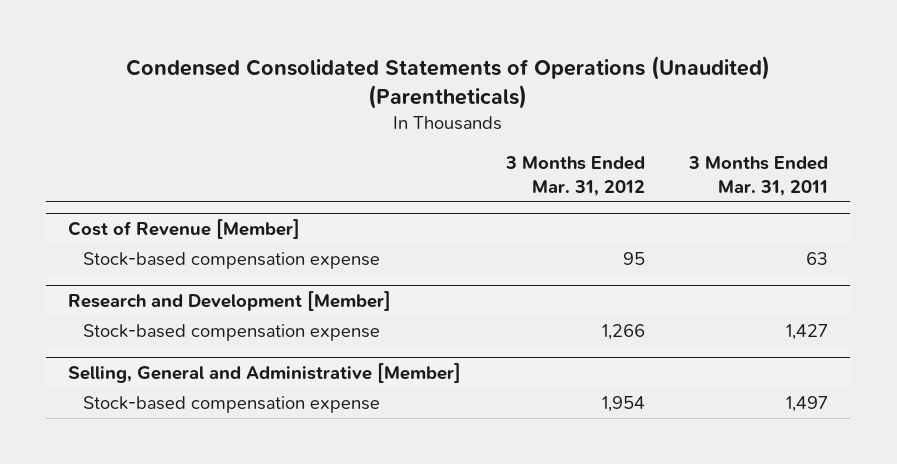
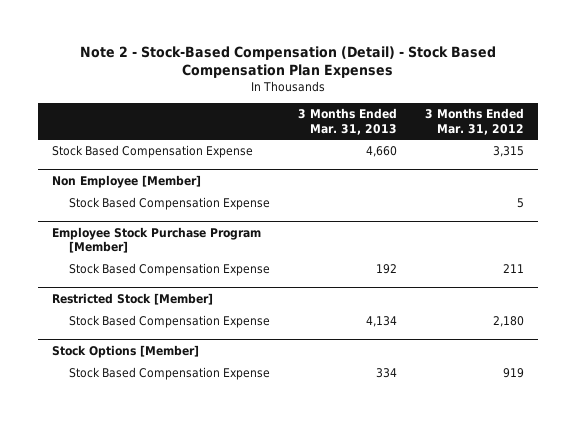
[126,56,771,110] Condensed Consolidated Statements of Operations (Unaudited) (Parentheticals) -> [79,45,496,78] Note 2 - Stock-Based Compensation (Detail) - Stock Based Compensation Plan Expenses
[688,156,829,196] 3 Months Ended Mar. 31, 2011 -> none
none -> [297,108,397,135] 3 Months Ended Mar. 31, 2013
[68,219,301,240] Cost of Revenue [Member] -> none
[68,291,392,312] Research and Development [Member] -> none
[68,363,462,384] Selling, General and Administrative [Member] -> none
[83,252,381,270] Stock-based compensation expense -> [52,145,254,159] Stock Based Compensation Expense
[622,252,645,266] 95 -> [492,146,524,158] 3,315
none -> [52,174,202,188] Non Employee [Member]
[83,324,381,342] Stock-based compensation expense -> [69,197,271,211] Stock Based Compensation Expense
[601,324,645,341] 1,266 -> [516,198,524,209] 5
none -> [52,226,262,254] Employee Stock Purchase Program [Member]
[83,396,381,414] Stock-based compensation expense -> [69,263,271,277] Stock Based Compensation Expense
[601,396,645,413] 1,954 -> [502,264,524,274] 211
none -> [52,292,214,305] Restricted Stock [Member]
none -> [69,315,271,329] Stock Based Compensation Expense
none -> [52,344,200,358] Stock Options [Member]
none -> [69,367,271,381] Stock Based Compensation Expense

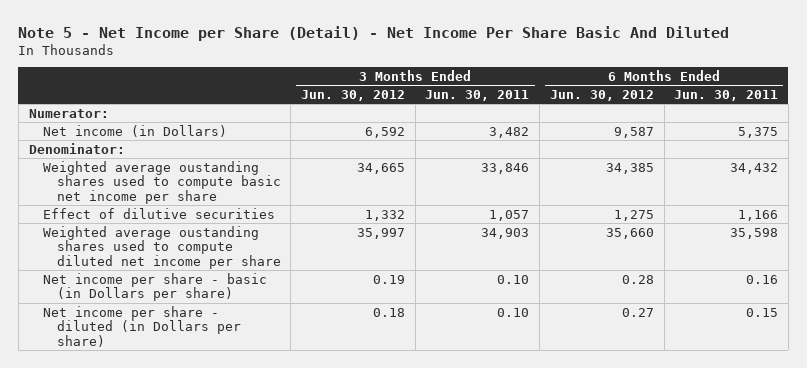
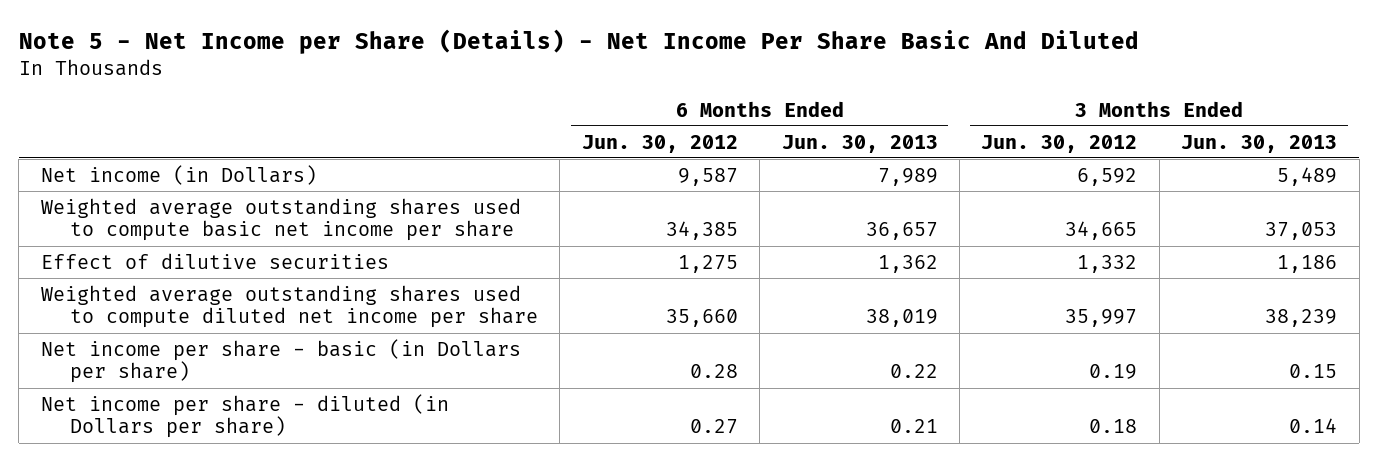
[18,25,730,41] Note 5 - Net Income per Share (Detail) - Net Income Per Share Basic And Diluted -> [18,28,1139,54] Note 5 - Net Income per Share (Details) - Net Income Per Share Basic And Diluted
[425,89,530,101] Jun. 30, 2011 -> none
[674,89,779,101] Jun. 30, 2011 -> none
none -> [781,134,938,153] Jun. 30, 2013
none -> [1181,134,1338,153] Jun. 30, 2013
[28,108,109,118] Numerator: -> none
[28,142,125,154] Denominator: -> none
[42,160,281,204] Weighted average oustanding shares used to compute basic net income per share -> [40,197,521,242] Weighted average outstanding shares used to compute basic net income per share
[42,225,281,269] Weighted average oustanding shares used to compute diluted net income per share -> [40,284,538,329] Weighted average outstanding shares used to compute diluted net income per share

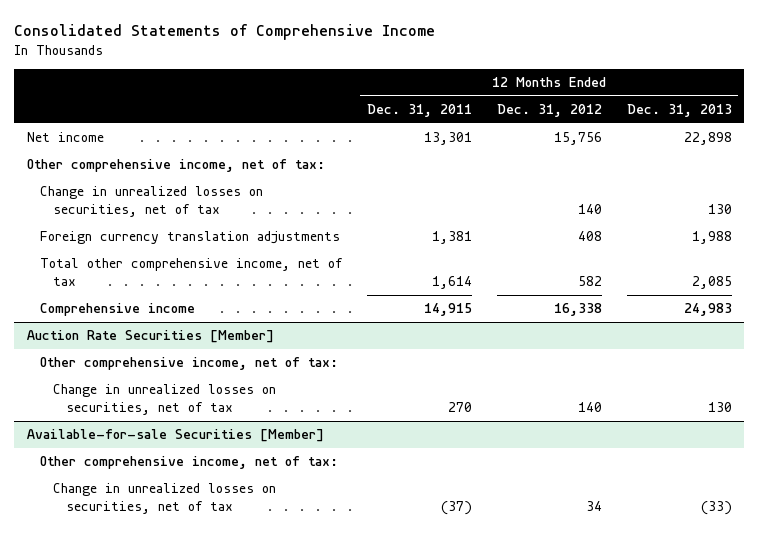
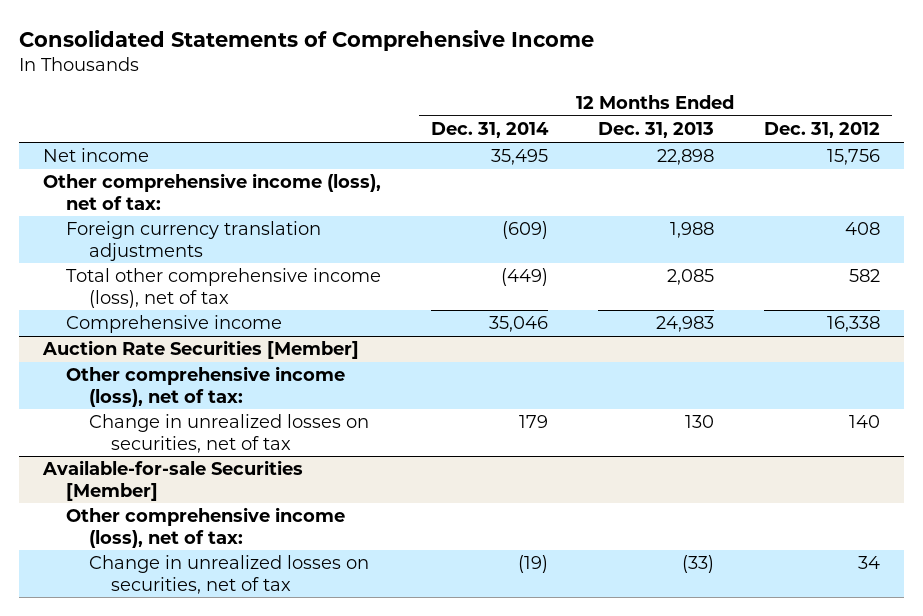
[366,104,472,118] Dec. 31, 2011 -> none
none -> [431,122,550,139] Dec. 31, 2014
[39,186,263,218] Change in unrealized losses on securities, net of tax -> none
[26,159,325,173] Other comprehensive income, net of tax: -> [43,173,382,210] Other comprehensive income (loss), net of tax:
[39,258,343,287] Total other comprehensive income, net of tax -> [66,268,382,308] Total other comprehensive income (loss), net of tax
[39,357,338,371] Other comprehensive income, net of tax: -> [66,366,346,407] Other comprehensive income (loss), net of tax:
[39,456,338,470] Other comprehensive income, net of tax: -> [66,507,346,548] Other comprehensive income (loss), net of tax:

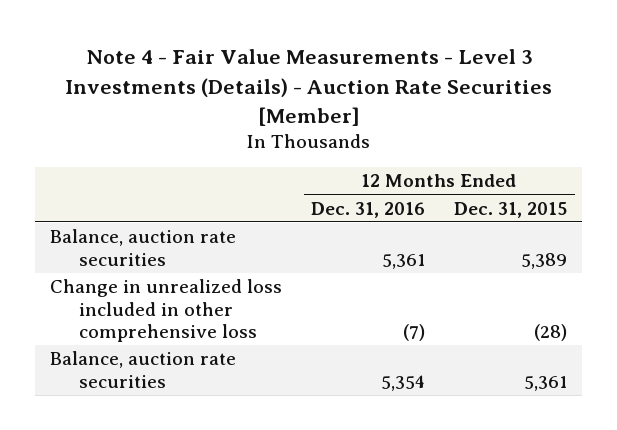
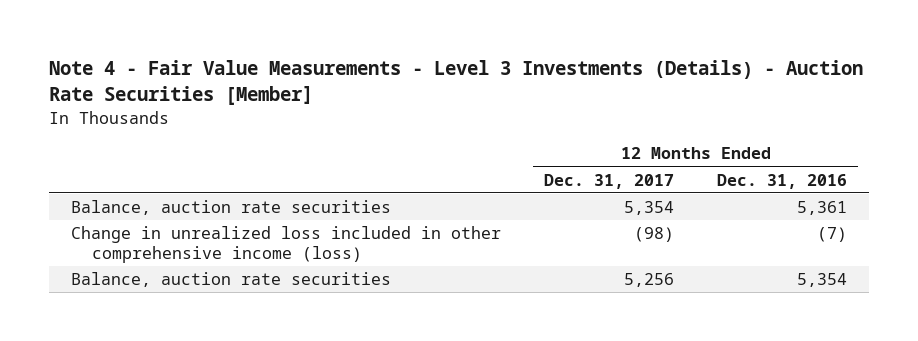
[454,201,568,218] Dec. 31, 2015 -> none
none -> [543,173,674,189] Dec. 31, 2017
[49,279,282,343] Change in unrealized loss included in other comprehensive loss -> [70,226,501,263] Change in unrealized loss included in other comprehensive income (loss)

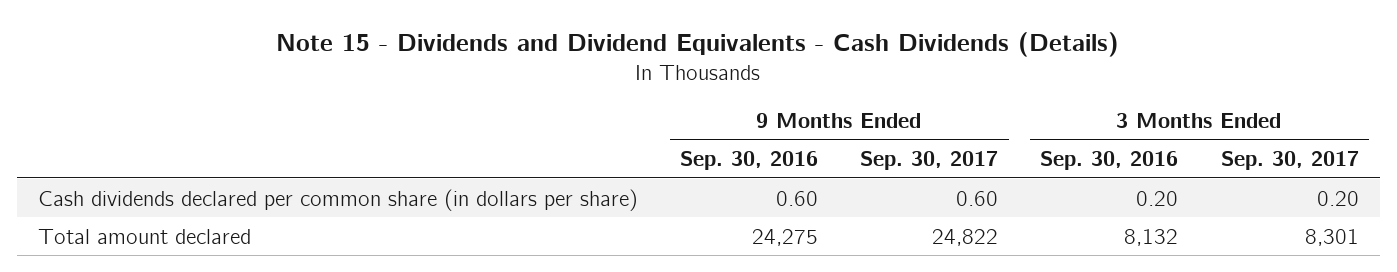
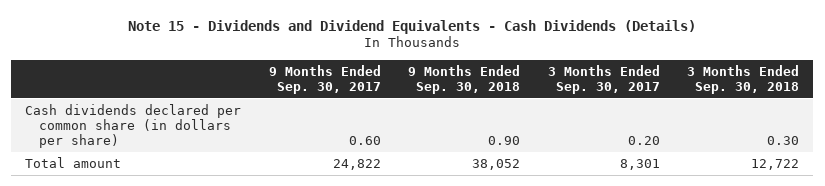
[680,151,819,171] Sep. 30, 2016 -> none
[1040,151,1179,171] Sep. 30, 2016 -> none
none -> [408,64,521,94] 9 Months Ended Sep. 30, 2018
none -> [687,64,800,94] 3 Months Ended Sep. 30, 2018
[38,228,252,244] Total amount declared -> [25,157,122,169] Total amount

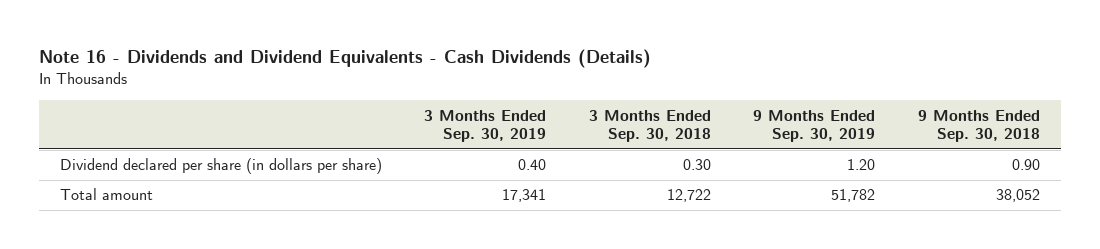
[128,19,697,34] Note 15 - Dividends and Dividend Equivalents - Cash Dividends (Details) -> [38,49,651,69] Note 16 - Dividends and Dividend Equivalents - Cash Dividends (Details)
[268,64,381,94] 9 Months Ended Sep. 30, 2017 -> none
[547,64,660,94] 3 Months Ended Sep. 30, 2017 -> none
none -> [424,109,547,143] 3 Months Ended Sep. 30, 2019
none -> [753,109,876,143] 9 Months Ended Sep. 30, 2019
[25,104,242,149] Cash dividends declared per common share (in dollars per share) -> [59,158,382,175] Dividend declared per share (in dollars per share)

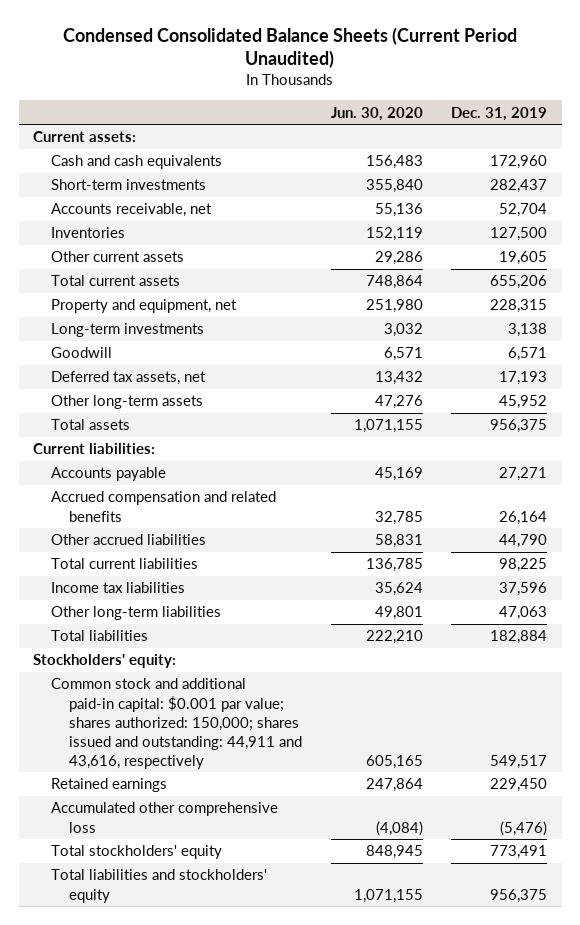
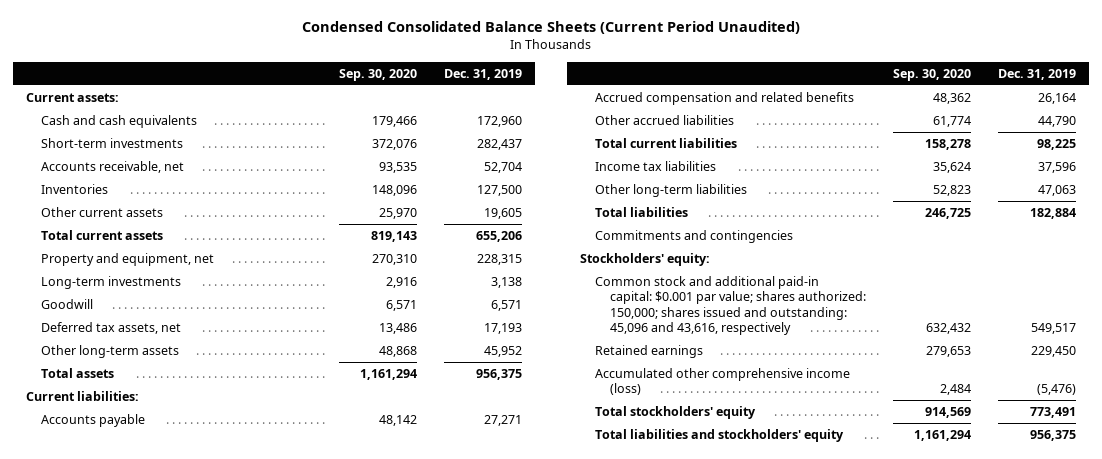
[330,106,423,121] Jun. 30, 2020 -> none
none -> [338,69,417,82] Sep. 30, 2020
none -> [595,229,794,243] Commitments and contingencies
[50,678,302,769] Common stock and additional paid-in capital: $0.001 par value; shares authorized: 150,000; shares issued and outstanding: 44,911 and 43,616, respectively -> [595,275,866,335] Common stock and additional paid-in capital: $0.001 par value; shares authorized: 150,000; shares issued and outstanding: 45,096 and 43,616, respectively
[50,802,278,833] Accumulated other comprehensive loss -> [595,367,851,396] Accumulated other comprehensive income (loss)

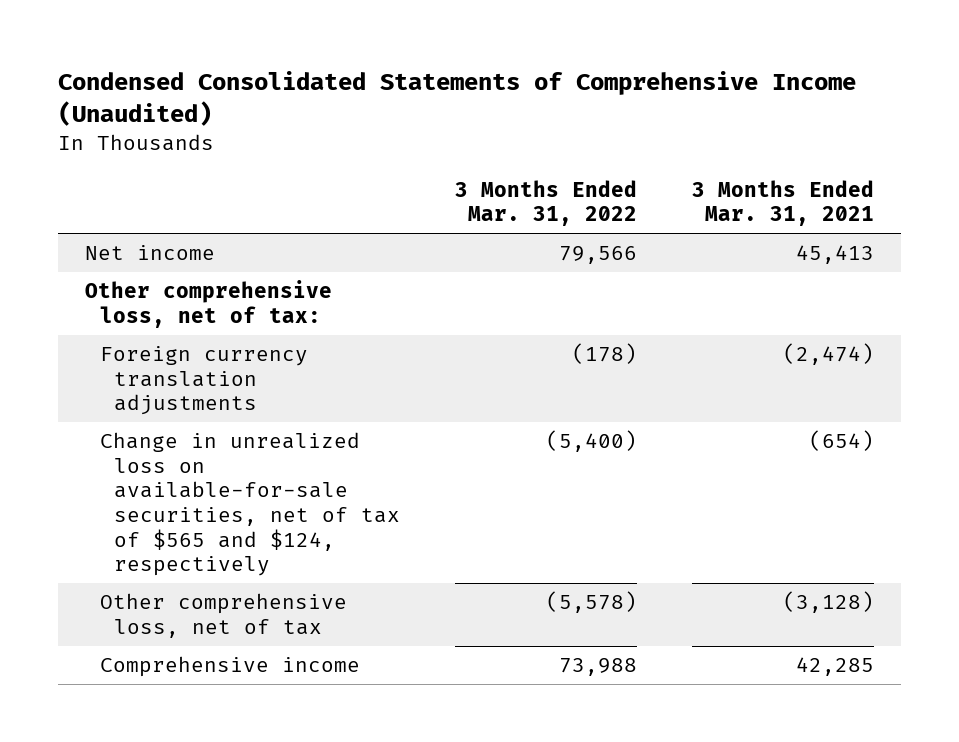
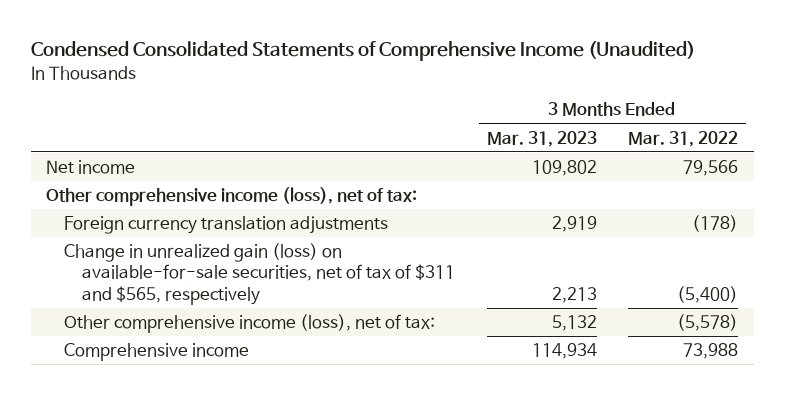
[691,179,874,227] 3 Months Ended Mar. 31, 2021 -> none
none -> [486,130,597,147] Mar. 31, 2023
[85,280,333,328] Other comprehensive loss, net of tax: -> [46,187,418,207] Other comprehensive income (loss), net of tax:
[99,432,401,577] Change in unrealized loss on available-for-sale securities, net of tax of $565 and $124, respectively -> [64,243,455,305] Change in unrealized gain (loss) on available-for-sale securities, net of tax of $311 and $565, respectively
[99,593,347,638] Other comprehensive loss, net of tax -> [64,314,436,334] Other comprehensive income (loss), net of tax:

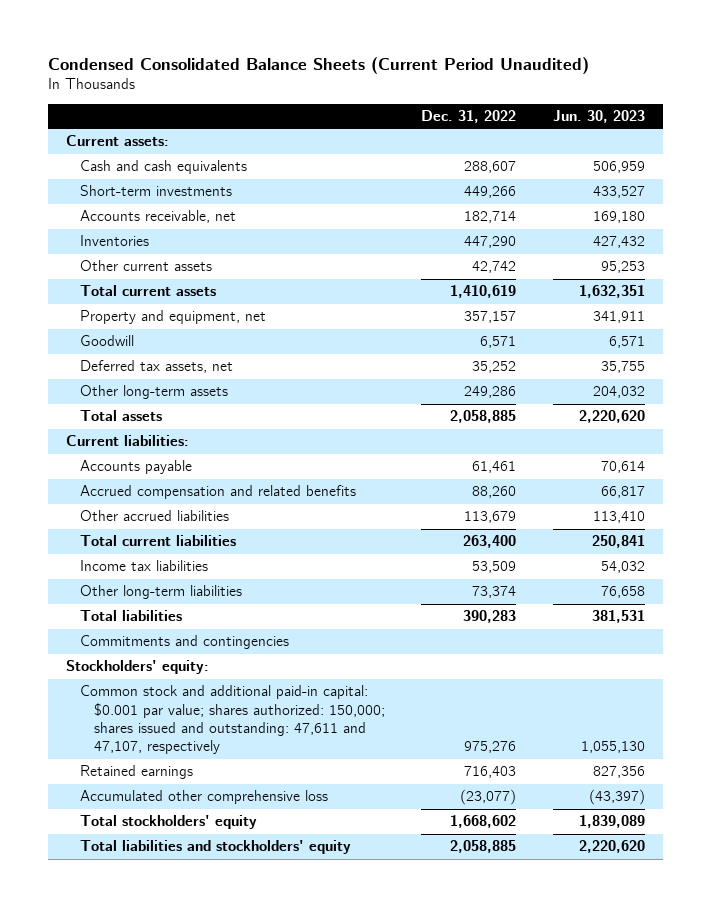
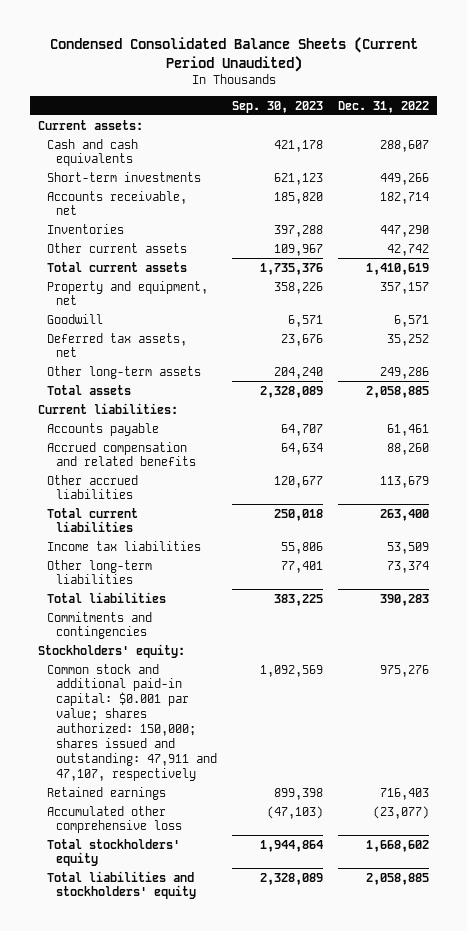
[552,110,645,124] Jun. 30, 2023 -> none
none -> [232,100,324,113] Sep. 30, 2023
[79,685,386,755] Common stock and additional paid-in capital: $0.001 par value; shares authorized: 150,000; shares issued and outstanding: 47,611 and 47,107, respectively -> [47,663,218,782] Common stock and additional paid-in capital: $0.001 par value; shares authorized: 150,000; shares issued and outstanding: 47,911 and 47,107, respectively

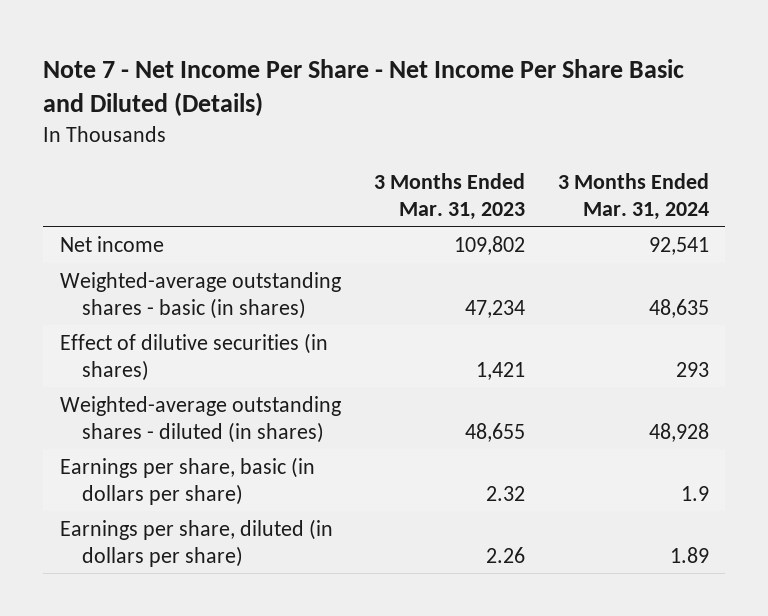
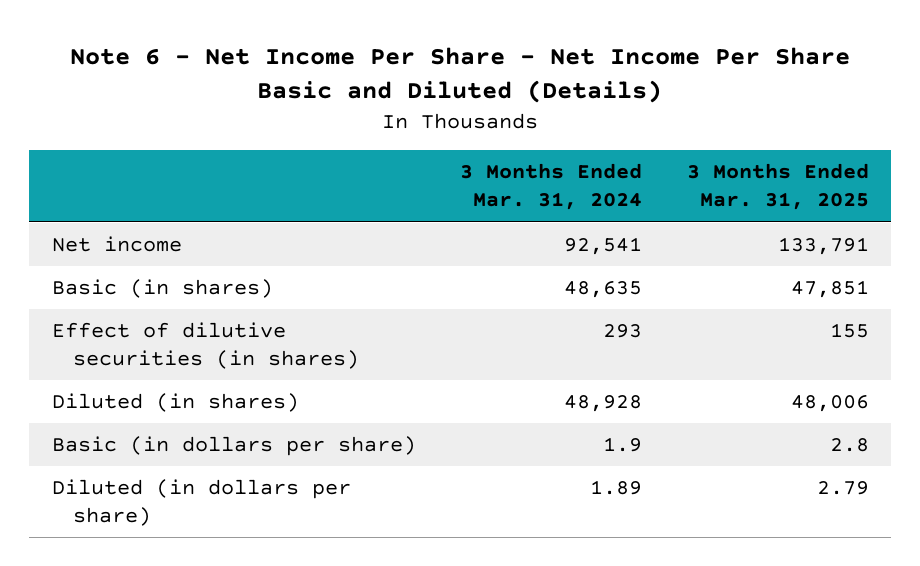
[43,58,685,116] Note 7 - Net Income Per Share - Net Income Per Share Basic and Diluted (Details) -> [70,46,851,104] Note 6 - Net Income Per Share - Net Income Per Share Basic and Diluted (Details)
[373,172,525,220] 3 Months Ended Mar. 31, 2023 -> none
none -> [686,163,869,211] 3 Months Ended Mar. 31, 2025
[59,271,341,319] Weighted-average outstanding shares - basic (in shares) -> [51,279,273,299] Basic (in shares)
[59,395,341,443] Weighted-average outstanding shares - diluted (in shares) -> [51,393,299,413] Diluted (in shares)
[59,456,315,505] Earnings per share, basic (in dollars per share) -> [51,436,416,457] Basic (in dollars per share)
[59,518,333,567] Earnings per share, diluted (in dollars per share) -> [51,479,351,527] Diluted (in dollars per share)

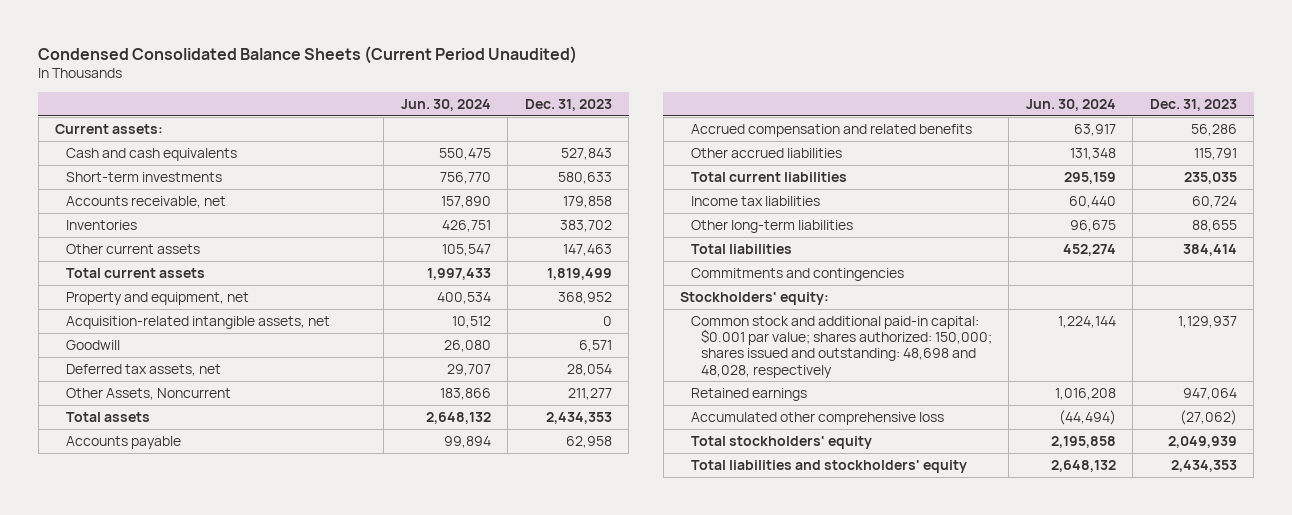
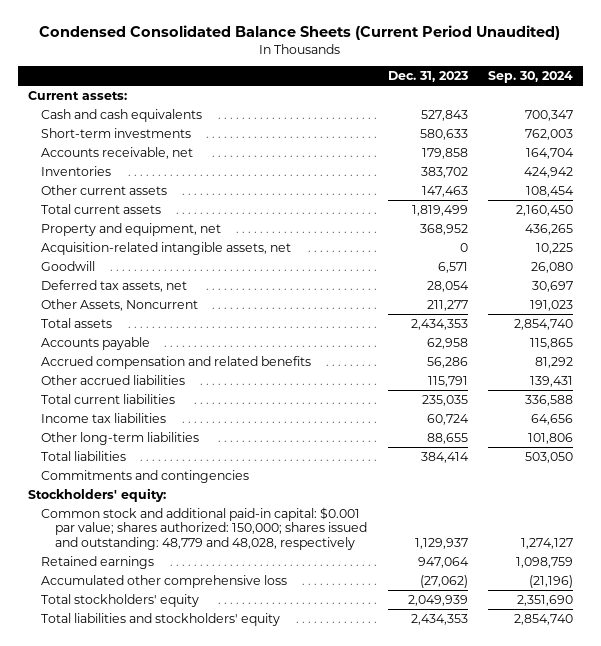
[400,98,491,111] Jun. 30, 2024 -> none
none -> [488,71,574,84] Sep. 30, 2024
[690,315,992,378] Common stock and additional paid-in capital: $0.001 par value; shares authorized: 150,000; shares issued and outstanding: 48,698 and 48,028, respectively -> [41,506,368,551] Common stock and additional paid-in capital: $0.001 par value; shares authorized: 150,000; shares issued and outstanding: 48,779 and 48,028, respectively

